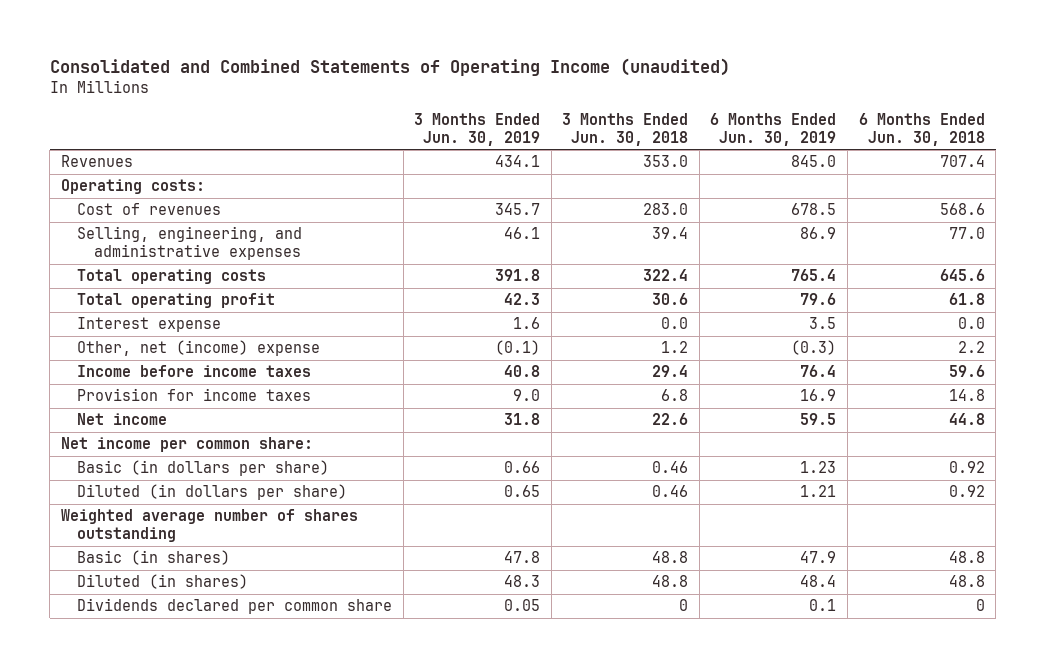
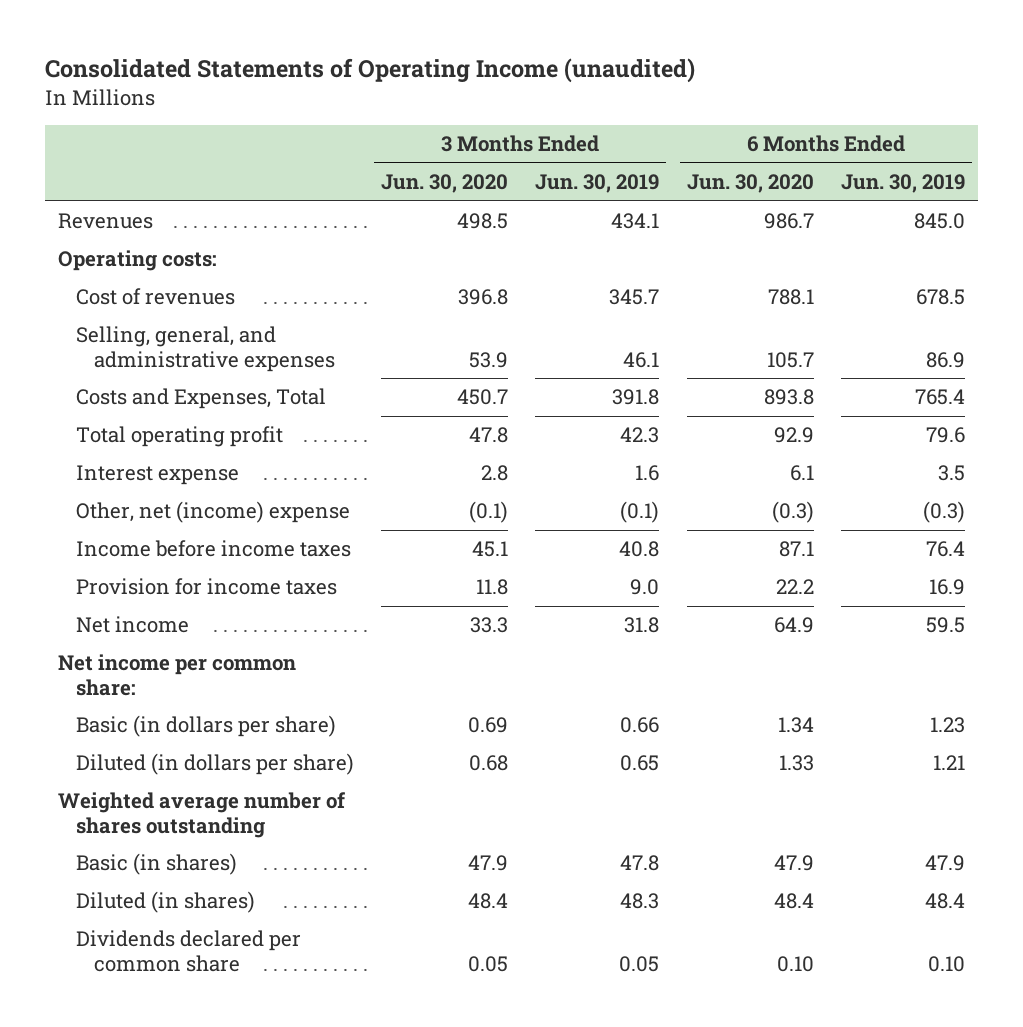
[49,57,730,76] Consolidated and Combined Statements of Operating Income (unaudited) -> [44,57,695,83] Consolidated Statements of Operating Income (unaudited)
[562,113,689,146] 3 Months Ended Jun. 30, 2018 -> none
[858,113,985,146] 6 Months Ended Jun. 30, 2018 -> none
none -> [381,174,509,194] Jun. 30, 2020
none -> [686,174,814,194] Jun. 30, 2020
[77,226,303,261] Selling, engineering, and administrative expenses -> [76,326,335,372] Selling, general, and administrative expenses
[77,269,267,285] Total operating costs -> [76,388,327,410] Costs and Expenses, Total
[809,599,837,612] 0.1 -> [927,955,965,972] 0.10

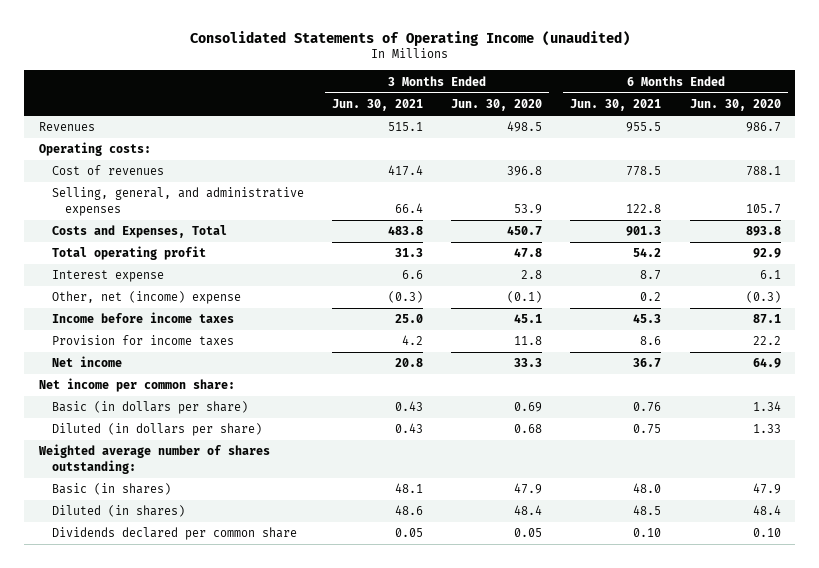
[535,174,660,194] Jun. 30, 2019 -> none
[840,174,965,194] Jun. 30, 2019 -> none
none -> [331,98,423,111] Jun. 30, 2021
none -> [570,98,662,111] Jun. 30, 2021
[58,792,347,838] Weighted average number of shares outstanding -> [37,444,270,474] Weighted average number of shares outstanding:

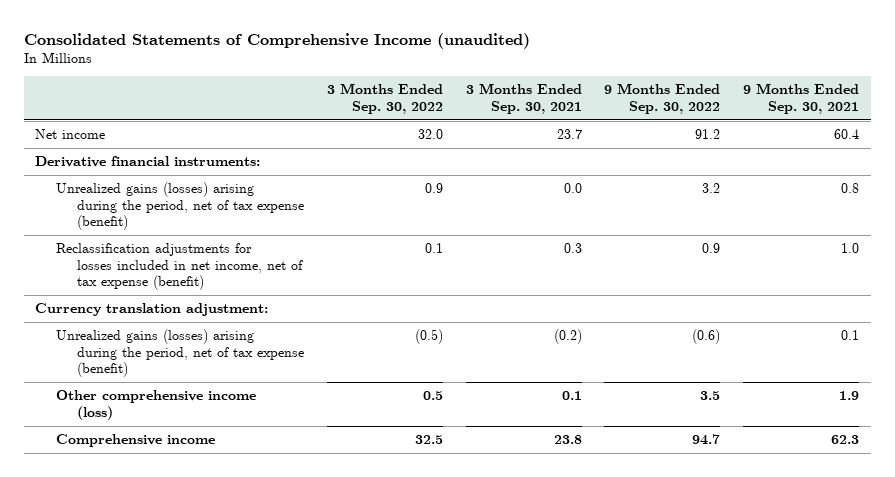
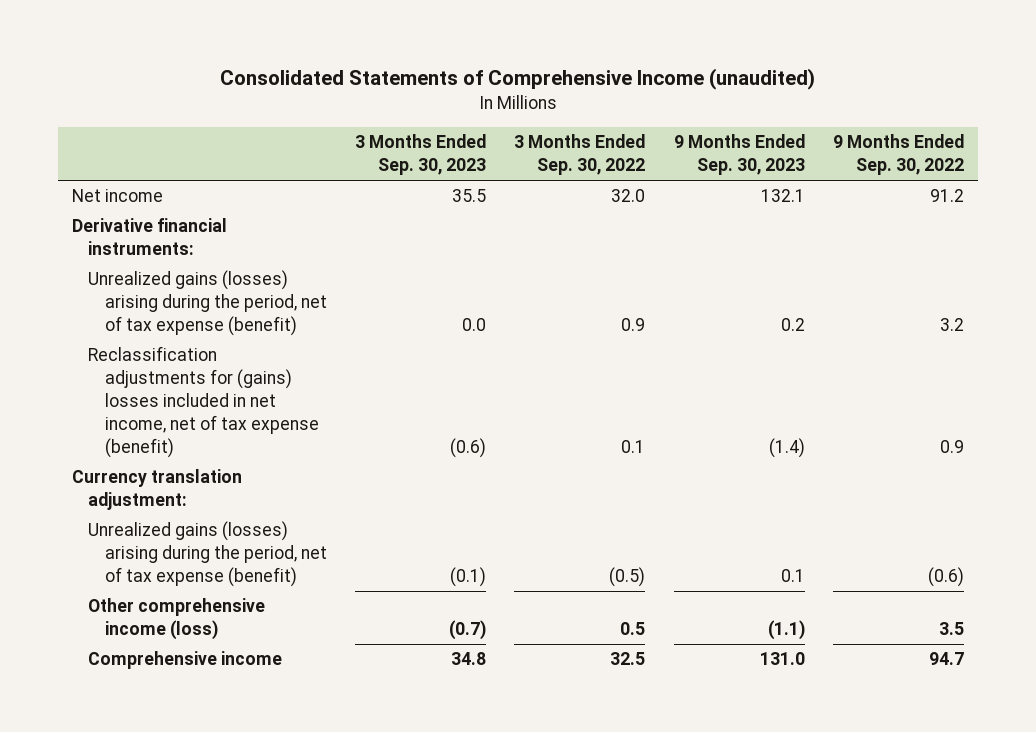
[465,83,582,114] 3 Months Ended Sep. 30, 2021 -> none
[743,83,860,114] 9 Months Ended Sep. 30, 2021 -> none
none -> [354,134,486,176] 3 Months Ended Sep. 30, 2023
none -> [673,134,805,176] 9 Months Ended Sep. 30, 2023
[56,243,303,291] Reclassification adjustments for losses included in net income, net of tax expense (benefit) -> [88,346,319,458] Reclassification adjustments for (gains) losses included in net income, net of tax expense (benefit)

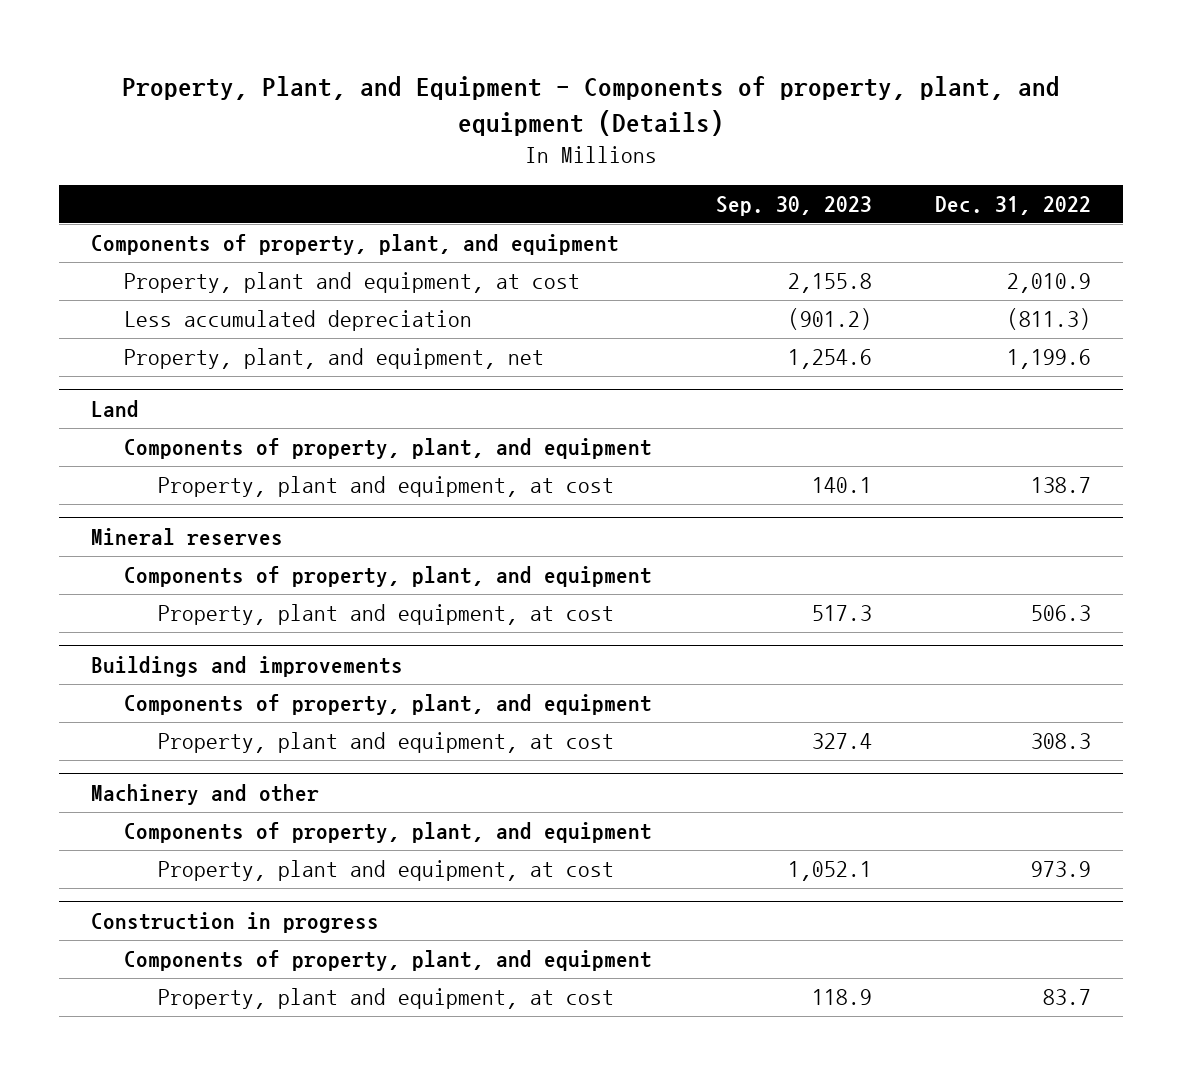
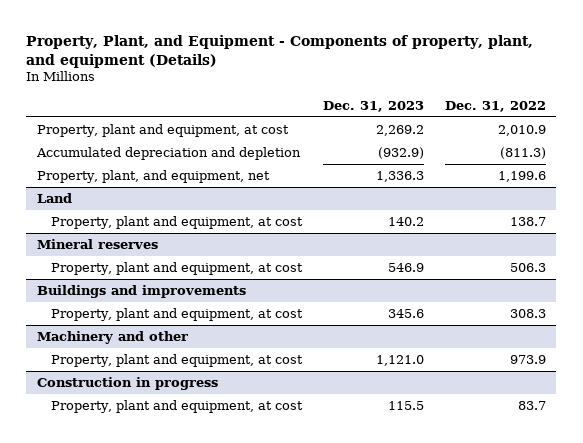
[715,195,872,216] Sep. 30, 2023 -> none
none -> [322,100,424,112] Dec. 31, 2023
[90,234,619,256] Components of property, plant, and equipment -> none
[124,310,473,332] Less accumulated depreciation -> [35,146,301,160] Accumulated depreciation and depletion
[124,438,653,460] Components of property, plant, and equipment -> none
[124,566,653,588] Components of property, plant, and equipment -> none
[124,694,653,716] Components of property, plant, and equipment -> none
[124,822,653,844] Components of property, plant, and equipment -> none
[124,950,653,972] Components of property, plant, and equipment -> none

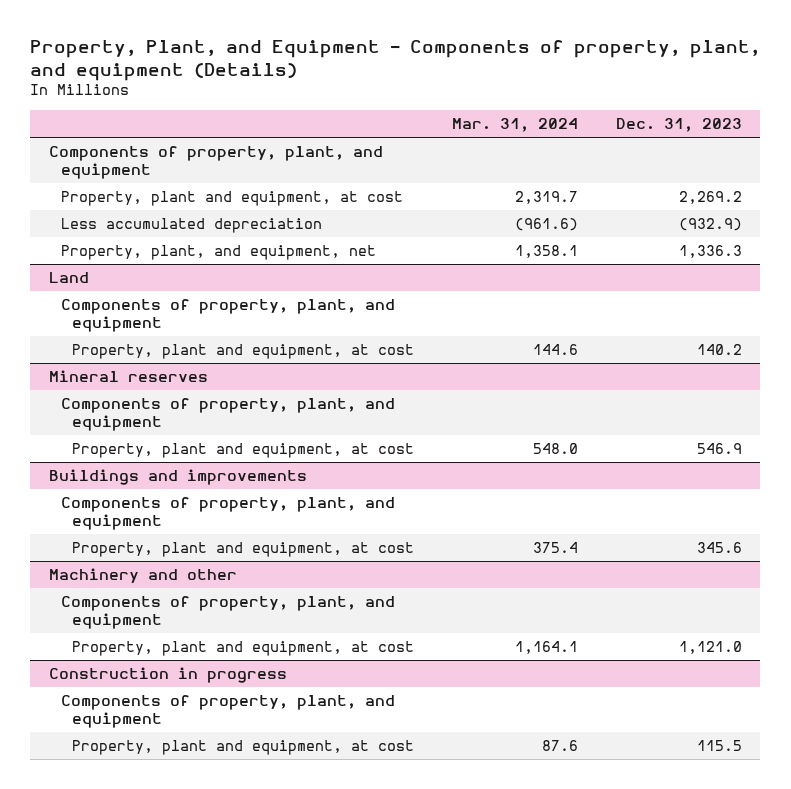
[444,100,546,112] Dec. 31, 2022 -> none
none -> [451,118,578,133] Mar. 31, 2024
none -> [49,146,384,179] Components of property, plant, and equipment
[35,146,301,160] Accumulated depreciation and depletion -> [60,218,322,234] Less accumulated depreciation
none -> [60,299,395,332] Components of property, plant, and equipment
none -> [60,398,395,431] Components of property, plant, and equipment
none -> [60,497,395,530] Components of property, plant, and equipment
none -> [60,596,395,629] Components of property, plant, and equipment
none -> [60,695,395,728] Components of property, plant, and equipment

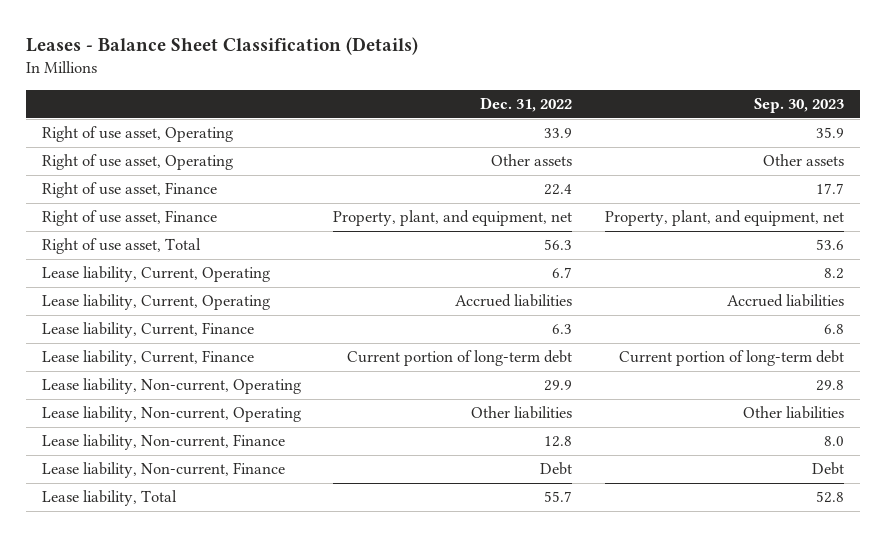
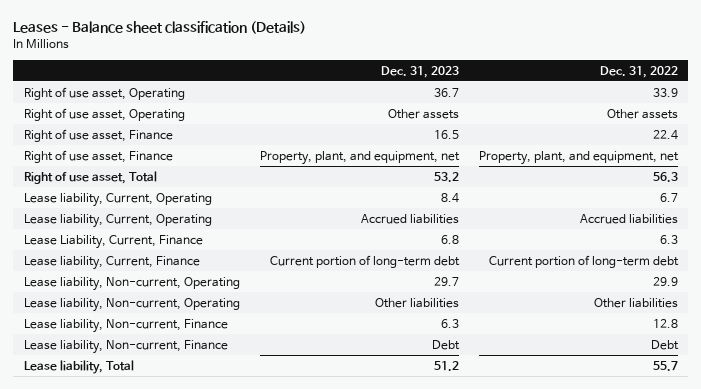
[25,37,418,56] Leases - Balance Sheet Classification (Details) -> [13,21,307,35] Leases - Balance sheet classification (Details)
[753,97,844,113] Sep. 30, 2023 -> none
none -> [380,65,459,78] Dec. 31, 2023
[41,322,254,339] Lease liability, Current, Finance -> [23,234,203,249] Lease Liability, Current, Finance

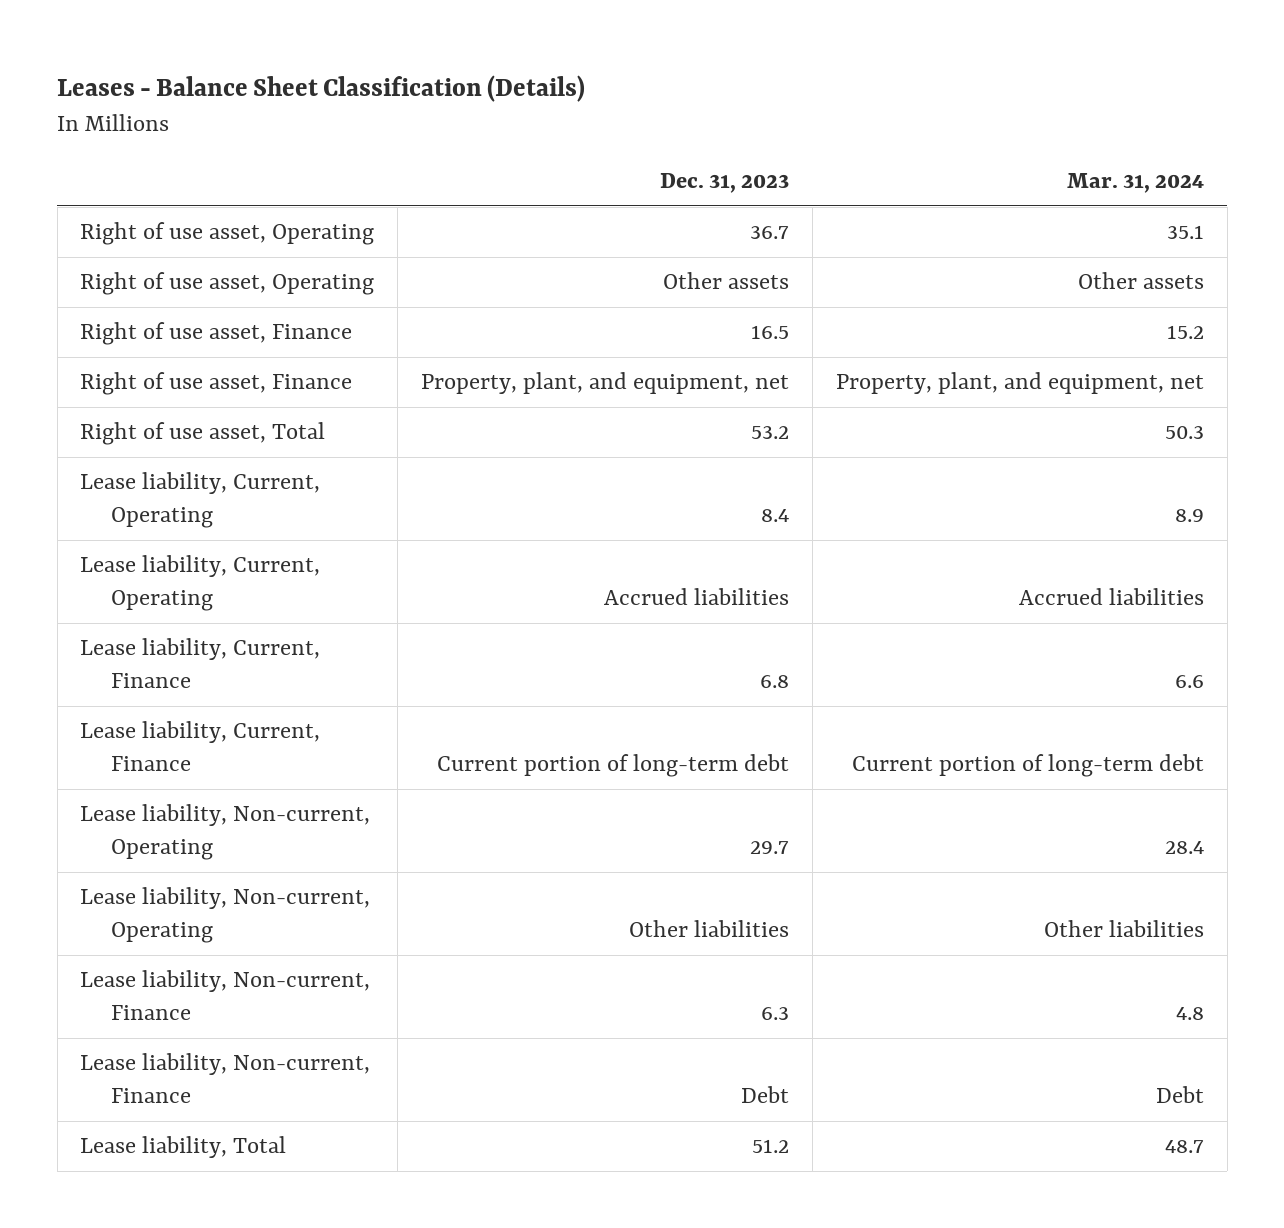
[13,21,307,35] Leases - Balance sheet classification (Details) -> [57,75,586,103] Leases - Balance Sheet Classification (Details)
[599,65,678,78] Dec. 31, 2022 -> none
none -> [1067,172,1205,193] Mar. 31, 2024
[23,234,203,249] Lease Liability, Current, Finance -> [80,638,321,688] Lease liability, Current, Finance

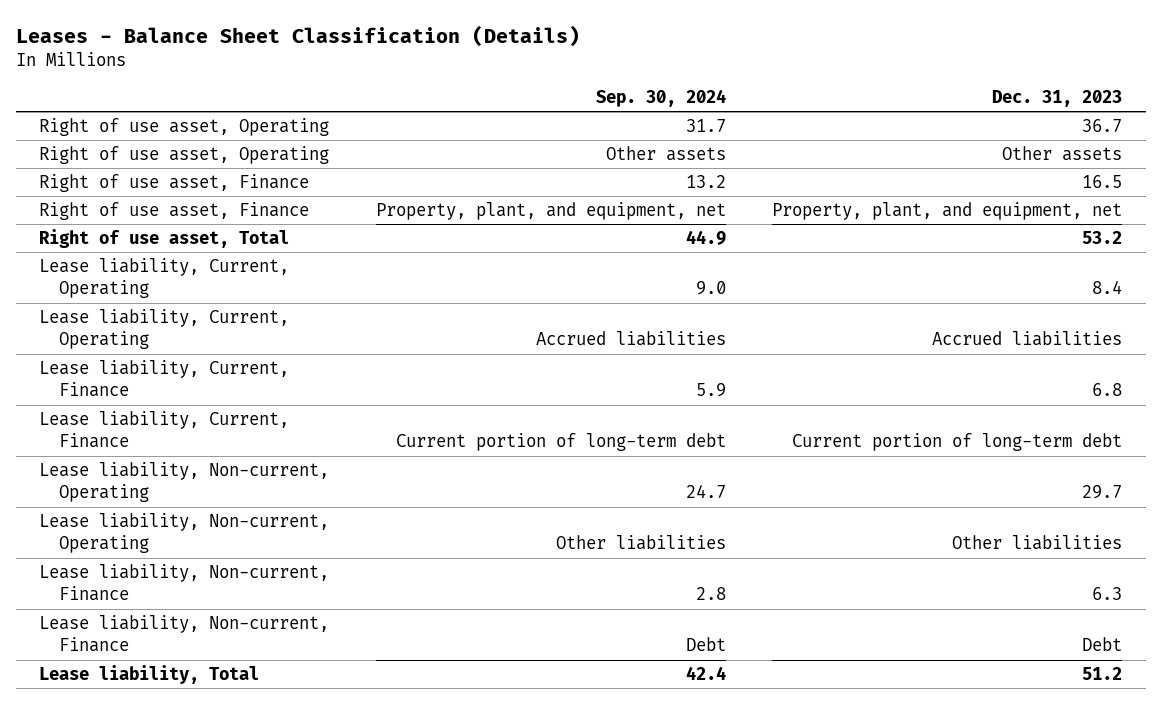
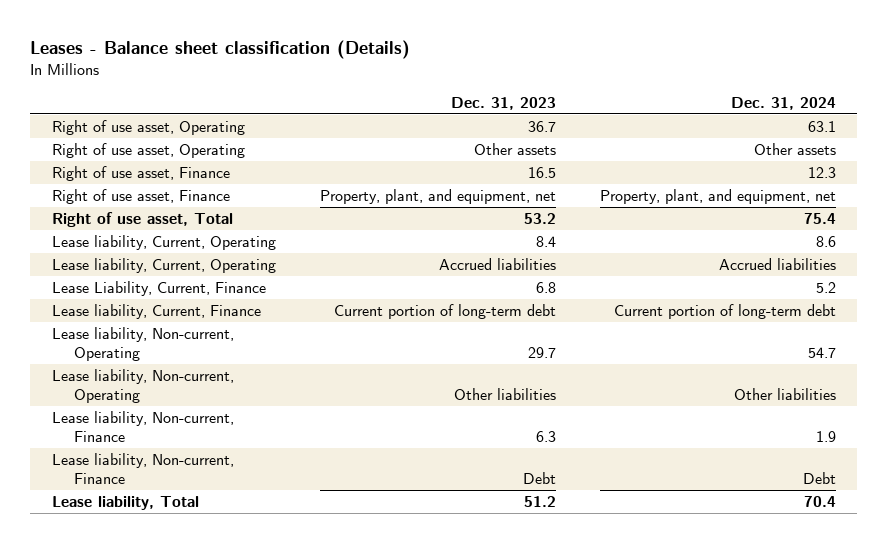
[15,24,580,47] Leases - Balance Sheet Classification (Details) -> [29,40,410,60] Leases - Balance sheet classification (Details)
[595,89,726,108] Sep. 30, 2024 -> none
none -> [730,96,836,110] Dec. 31, 2024
[39,360,290,398] Lease liability, Current, Finance -> [51,281,266,297] Lease Liability, Current, Finance

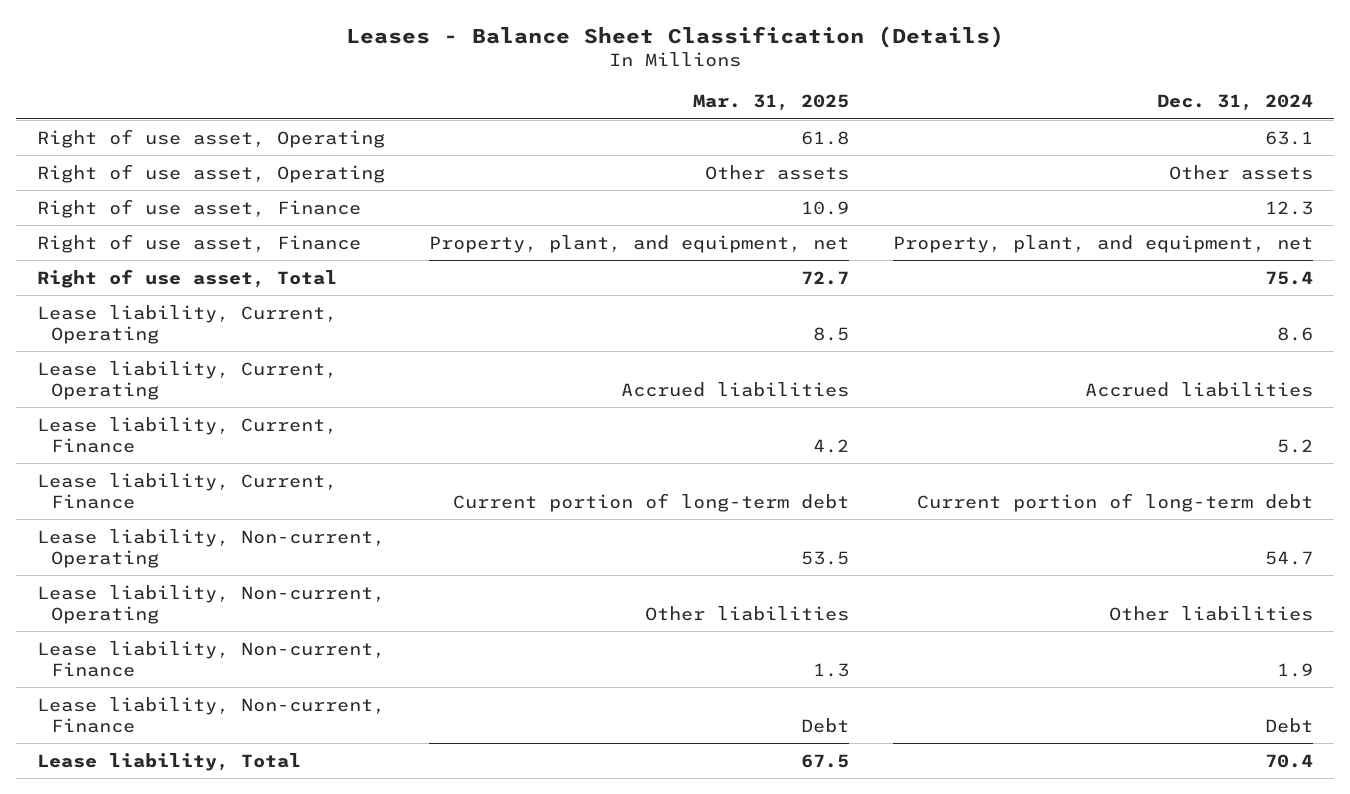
[29,40,410,60] Leases - Balance sheet classification (Details) -> [345,25,1004,48] Leases - Balance Sheet Classification (Details)
[450,96,556,110] Dec. 31, 2023 -> none
none -> [692,94,849,112] Mar. 31, 2025
[51,281,266,297] Lease Liability, Current, Finance -> [37,416,338,453] Lease liability, Current, Finance

